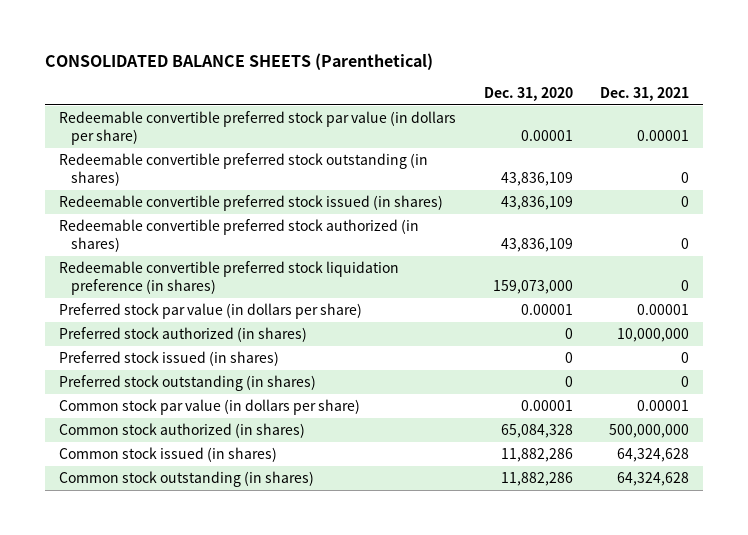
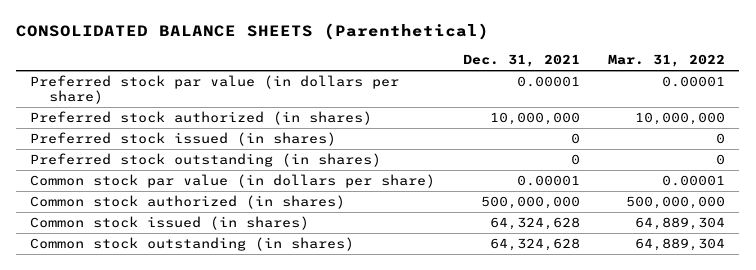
[483,86,573,101] Dec. 31, 2020 -> none
none -> [608,54,726,68] Mar. 31, 2022
[59,111,457,145] Redeemable convertible preferred stock par value (in dollars per share) -> none
[59,153,429,186] Redeemable convertible preferred stock outstanding (in shares) -> none
[59,195,444,212] Redeemable convertible preferred stock issued (in shares) -> none
[59,219,420,252] Redeemable convertible preferred stock authorized (in shares) -> none
[59,261,400,295] Redeemable convertible preferred stock liquidation preference (in shares) -> none

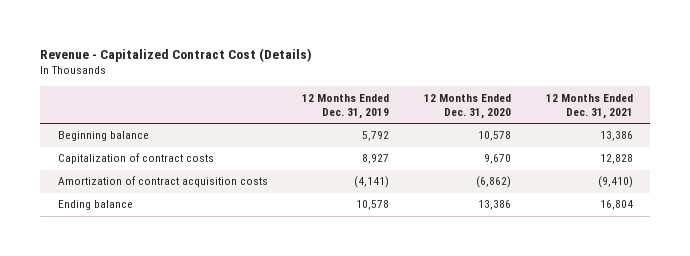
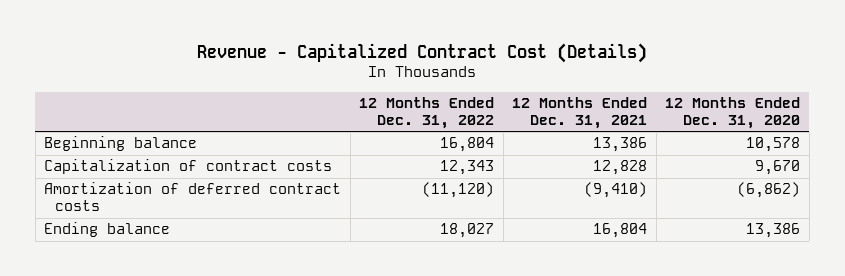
[302,93,390,120] 12 Months Ended Dec. 31, 2019 -> none
none -> [359,97,495,130] 12 Months Ended Dec. 31, 2022
[57,176,268,188] Amortization of contract acquisition costs -> [44,182,342,212] Amortization of deferred contract costs

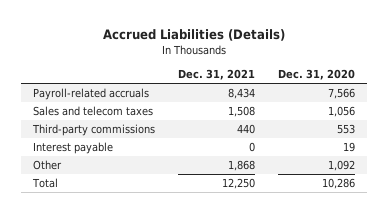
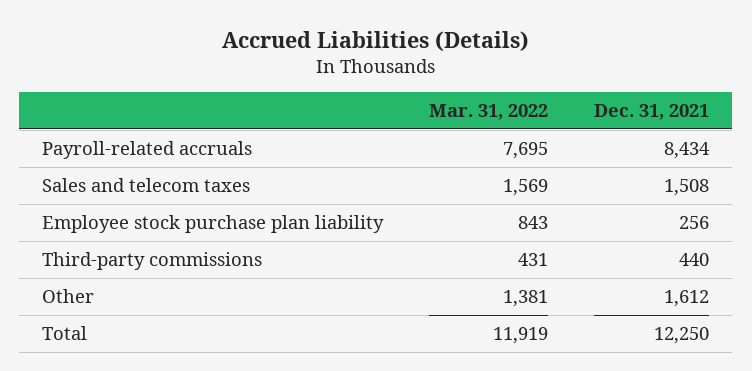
[278,69,356,81] Dec. 31, 2020 -> none
none -> [429,104,549,121] Mar. 31, 2022
none -> [42,215,385,234] Employee stock purchase plan liability
[32,142,113,155] Interest payable -> none
[228,160,256,172] 1,868 -> [664,290,710,308] 1,612

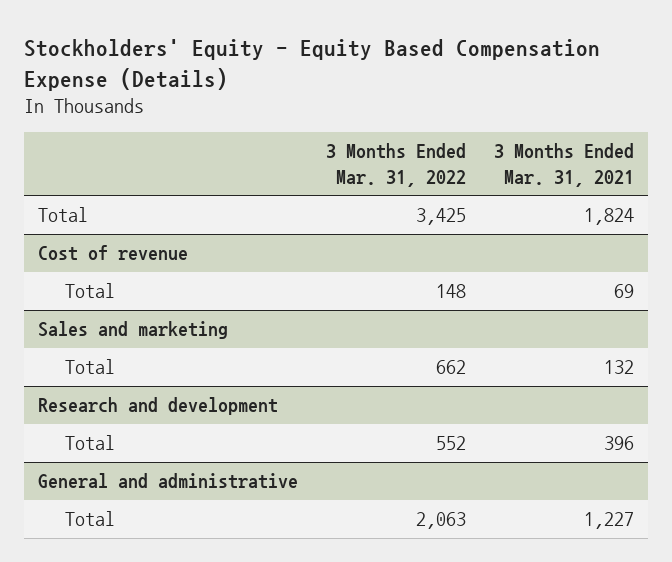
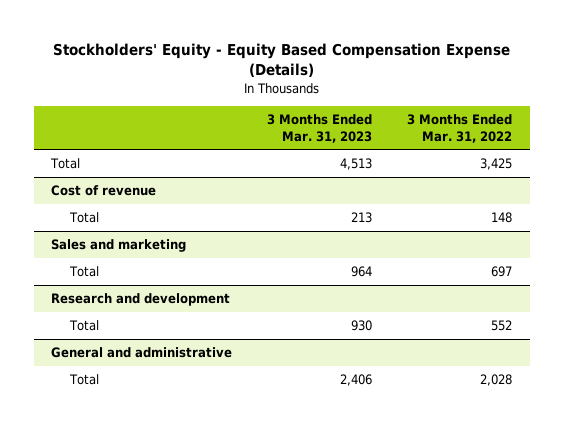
[494,143,635,187] 3 Months Ended Mar. 31, 2021 -> none
none -> [267,114,373,143] 3 Months Ended Mar. 31, 2023
[436,360,467,375] 662 -> [491,266,513,278] 697
[416,512,467,530] 2,063 -> [480,374,513,387] 2,028

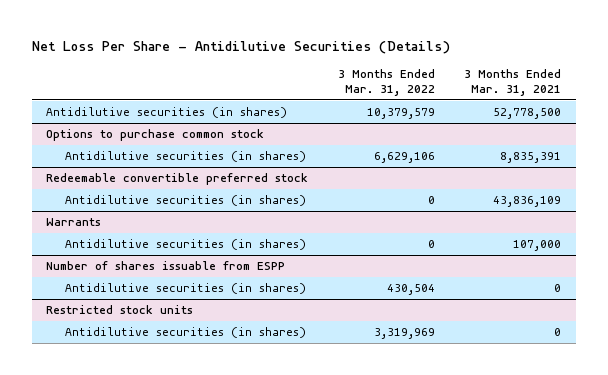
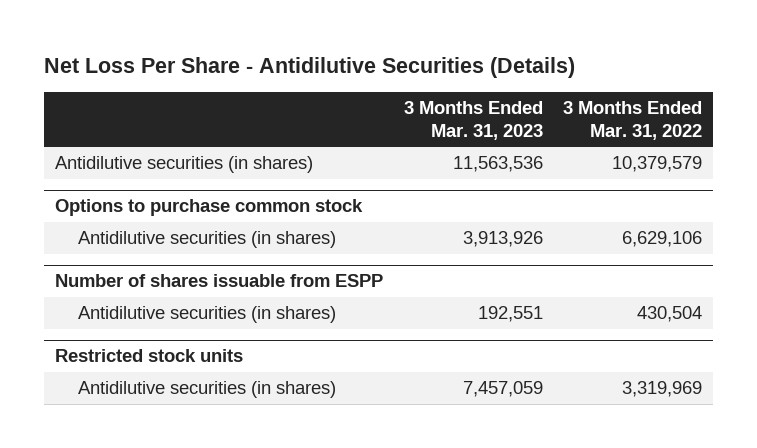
[464,68,562,97] 3 Months Ended Mar. 31, 2021 -> none
none -> [403,101,543,140] 3 Months Ended Mar. 31, 2023
[46,173,309,186] Redeemable convertible preferred stock -> none
[65,195,307,207] Antidilutive securities (in shares) -> none
[46,218,102,227] Warrants -> none
[65,239,307,251] Antidilutive securities (in shares) -> none

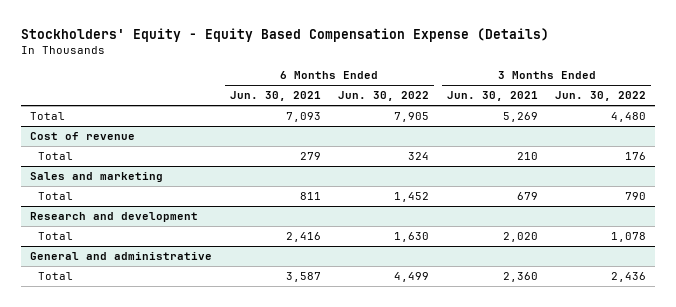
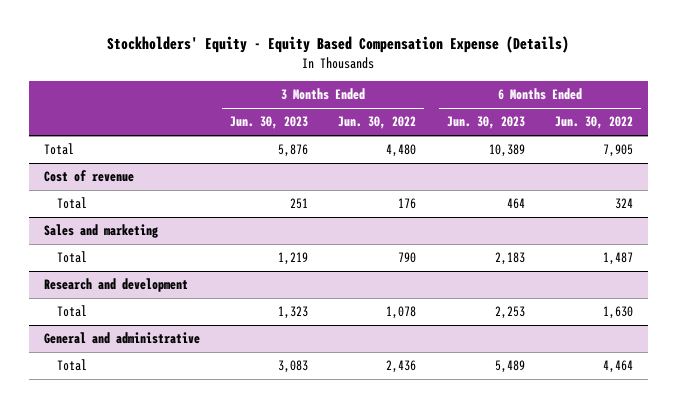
[229,91,321,102] Jun. 30, 2021 -> none
[446,91,538,102] Jun. 30, 2021 -> none
none -> [230,116,309,130] Jun. 30, 2023
none -> [446,116,525,130] Jun. 30, 2023
[394,192,430,203] 1,452 -> [603,252,634,266] 1,487
[394,272,430,283] 4,499 -> [603,360,634,374] 4,464

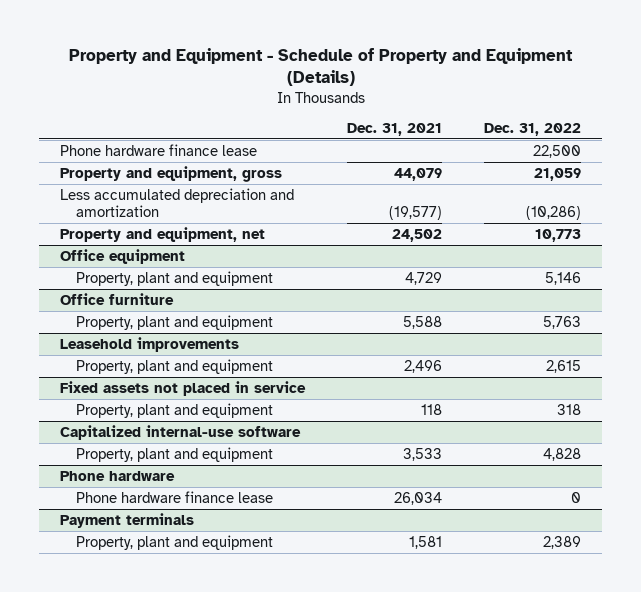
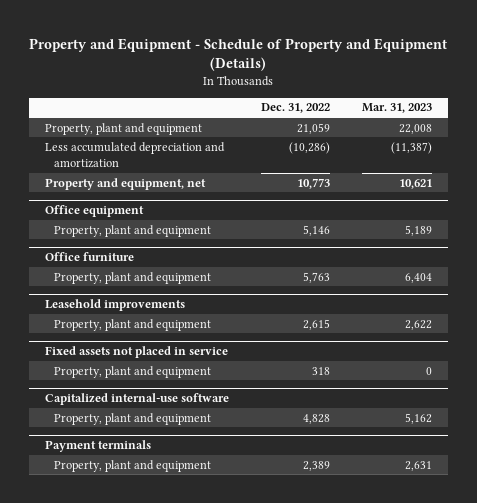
[347,122,443,136] Dec. 31, 2021 -> none
none -> [361,103,432,114] Mar. 31, 2023
[59,143,257,156] Phone hardware finance lease -> none
[59,165,282,182] Property and equipment, gross -> [44,122,202,135] Property, plant and equipment
[59,470,175,481] Phone hardware -> none
[75,490,273,503] Phone hardware finance lease -> none

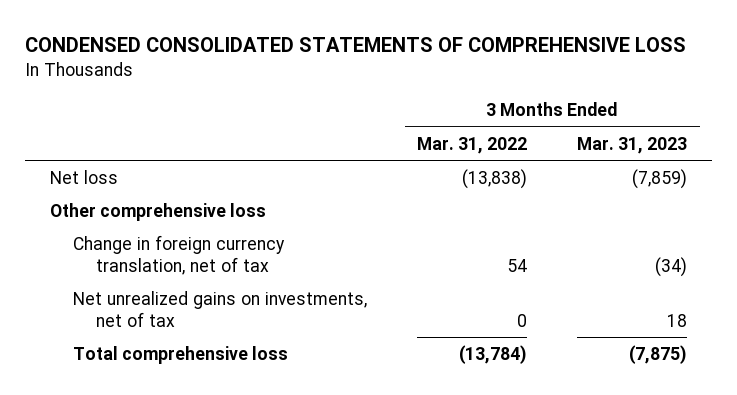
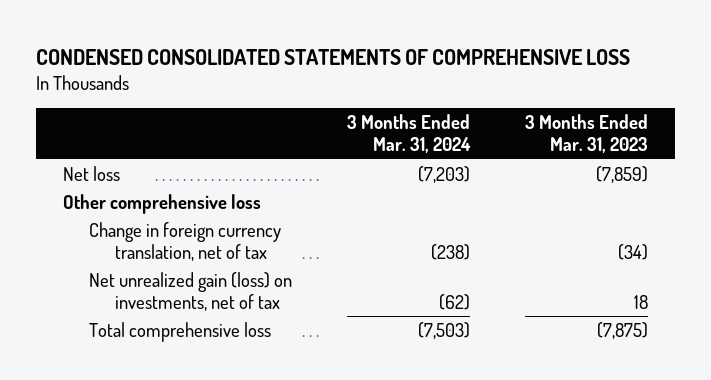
[417,136,528,154] Mar. 31, 2022 -> none
none -> [346,113,471,154] 3 Months Ended Mar. 31, 2024
[72,290,367,327] Net unrealized gains on investments, net of tax -> [89,271,293,312] Net unrealized gain (loss) on investments, net of tax

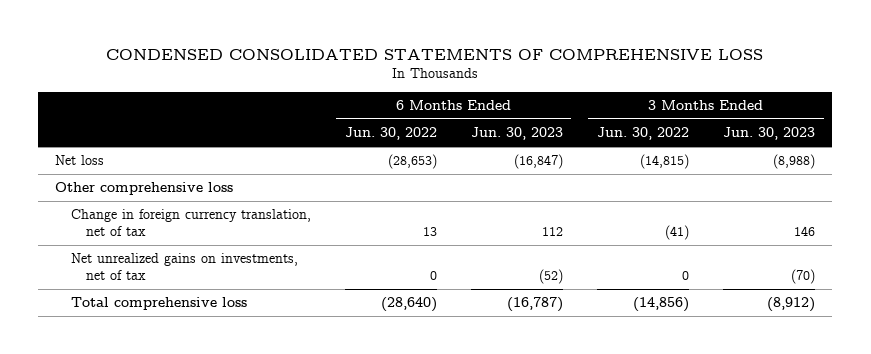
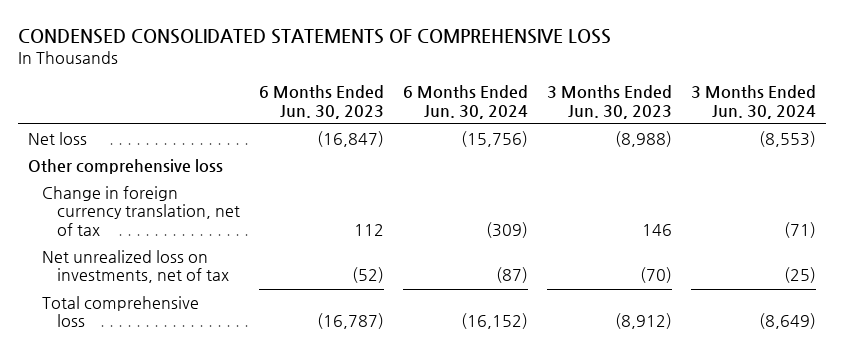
[344,127,437,141] Jun. 30, 2022 -> none
[596,127,689,141] Jun. 30, 2022 -> none
none -> [402,85,528,119] 6 Months Ended Jun. 30, 2024
none -> [691,85,817,119] 3 Months Ended Jun. 30, 2024
[70,253,298,281] Net unrealized gains on investments, net of tax -> [42,249,229,284] Net unrealized loss on investments, net of tax

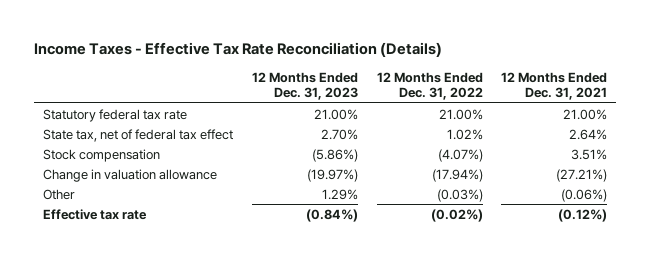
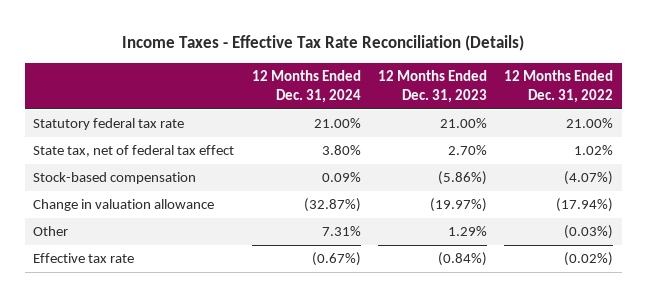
[501,71,608,101] 12 Months Ended Dec. 31, 2021 -> none
none -> [251,70,361,103] 12 Months Ended Dec. 31, 2024
[43,148,161,162] Stock compensation -> [33,172,197,185] Stock-based compensation

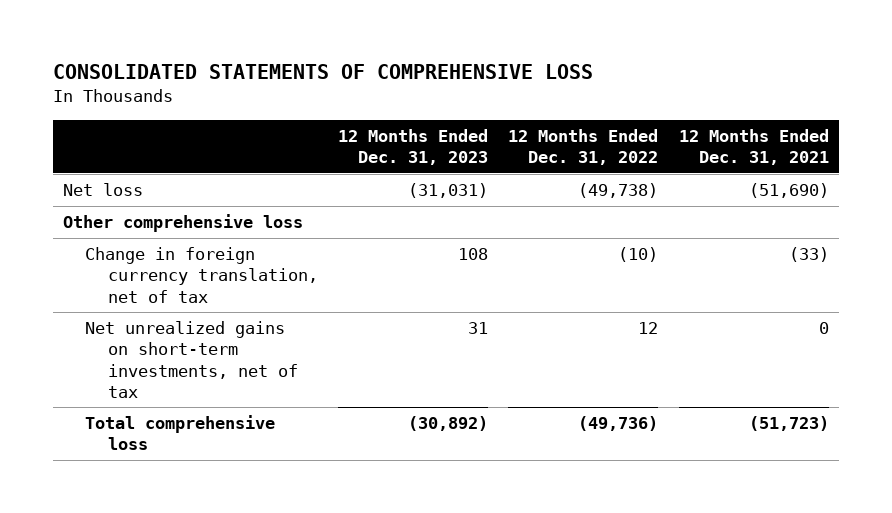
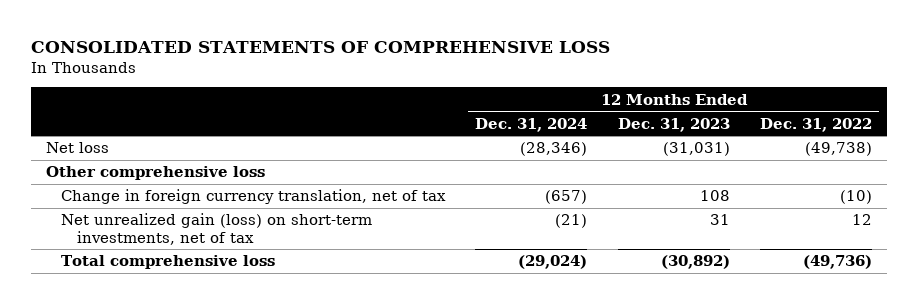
[678,128,829,165] 12 Months Ended Dec. 31, 2021 -> none
none -> [475,117,588,132] Dec. 31, 2024
[85,321,298,398] Net unrealized gains on short-term investments, net of tax -> [61,213,373,245] Net unrealized gain (loss) on short-term investments, net of tax

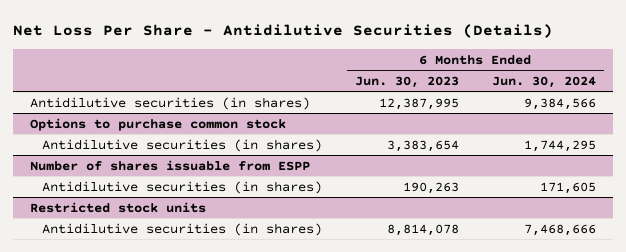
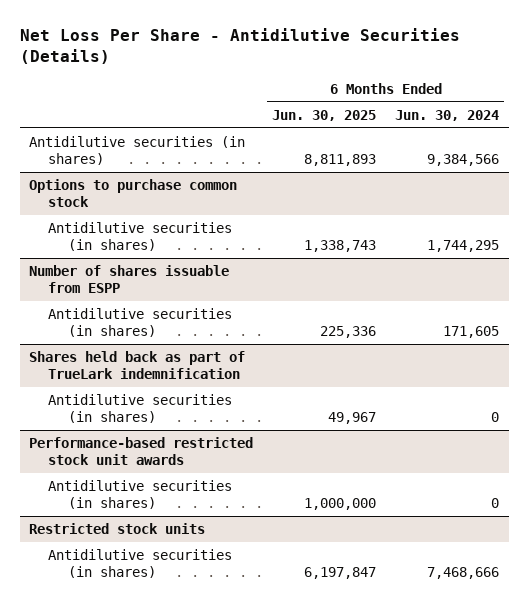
[354,75,459,88] Jun. 30, 2023 -> none
none -> [272,109,377,121] Jun. 30, 2025
none -> [29,350,246,380] Shares held back as part of TrueLark indemnification
none -> [48,393,233,424] Antidilutive securities (in shares)
none -> [29,436,254,466] Performance-based restricted stock unit awards
none -> [48,479,233,510] Antidilutive securities (in shares)

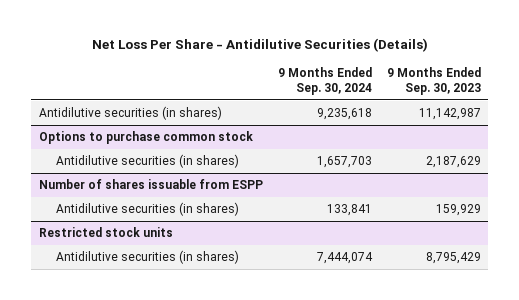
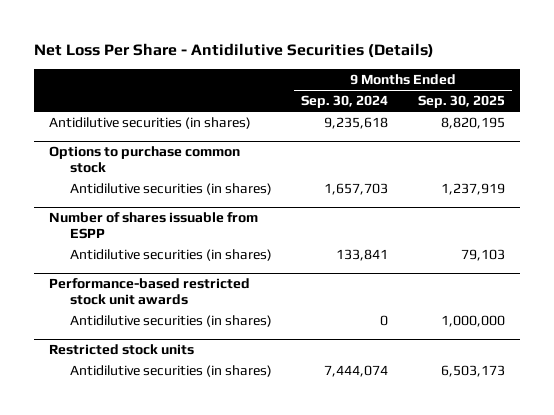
[386,67,481,96] 9 Months Ended Sep. 30, 2023 -> none
none -> [417,95,505,109] Sep. 30, 2025
none -> [48,278,250,306] Performance-based restricted stock unit awards
none -> [69,314,272,327] Antidilutive securities (in shares)

